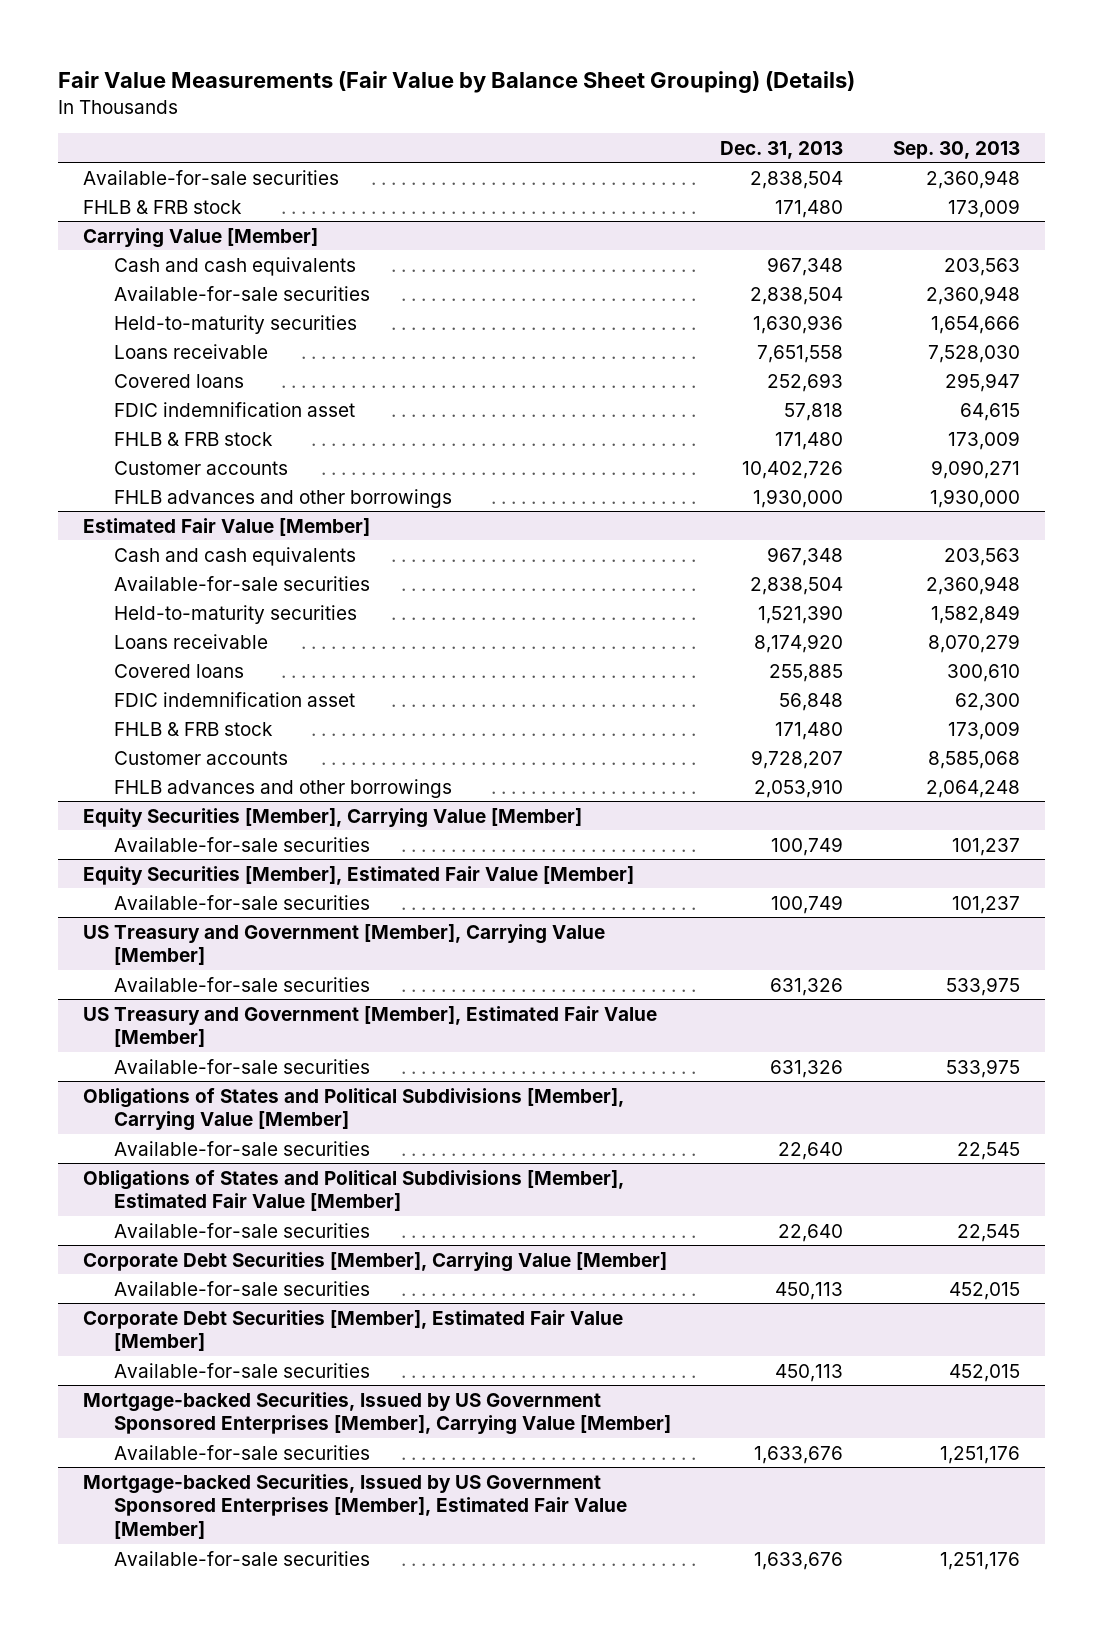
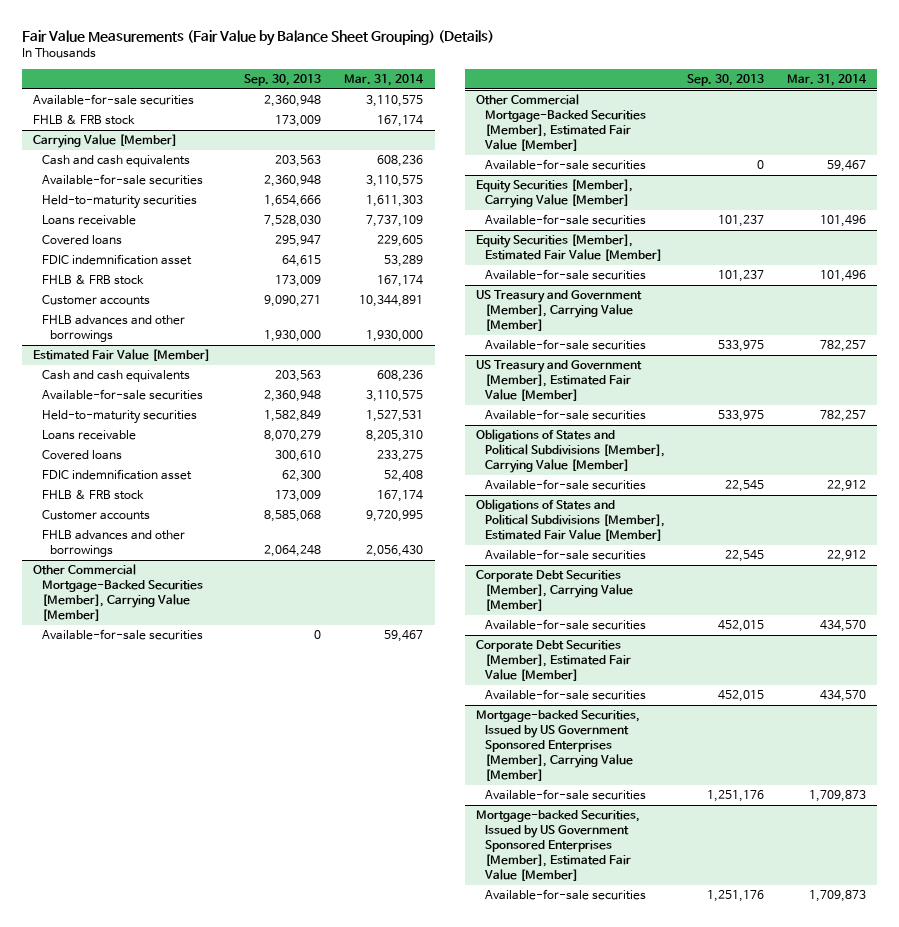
[720,140,844,159] Dec. 31, 2013 -> none
none -> [344,74,425,87] Mar. 31, 2014
none -> [33,564,203,622] Other Commercial Mortgage-Backed Securities [Member], Carrying Value [Member]
none -> [41,629,203,641] Available-for-sale securities
none -> [475,94,646,152] Other Commercial Mortgage-Backed Securities [Member], Estimated Fair Value [Member]
none -> [484,159,646,171] Available-for-sale securities

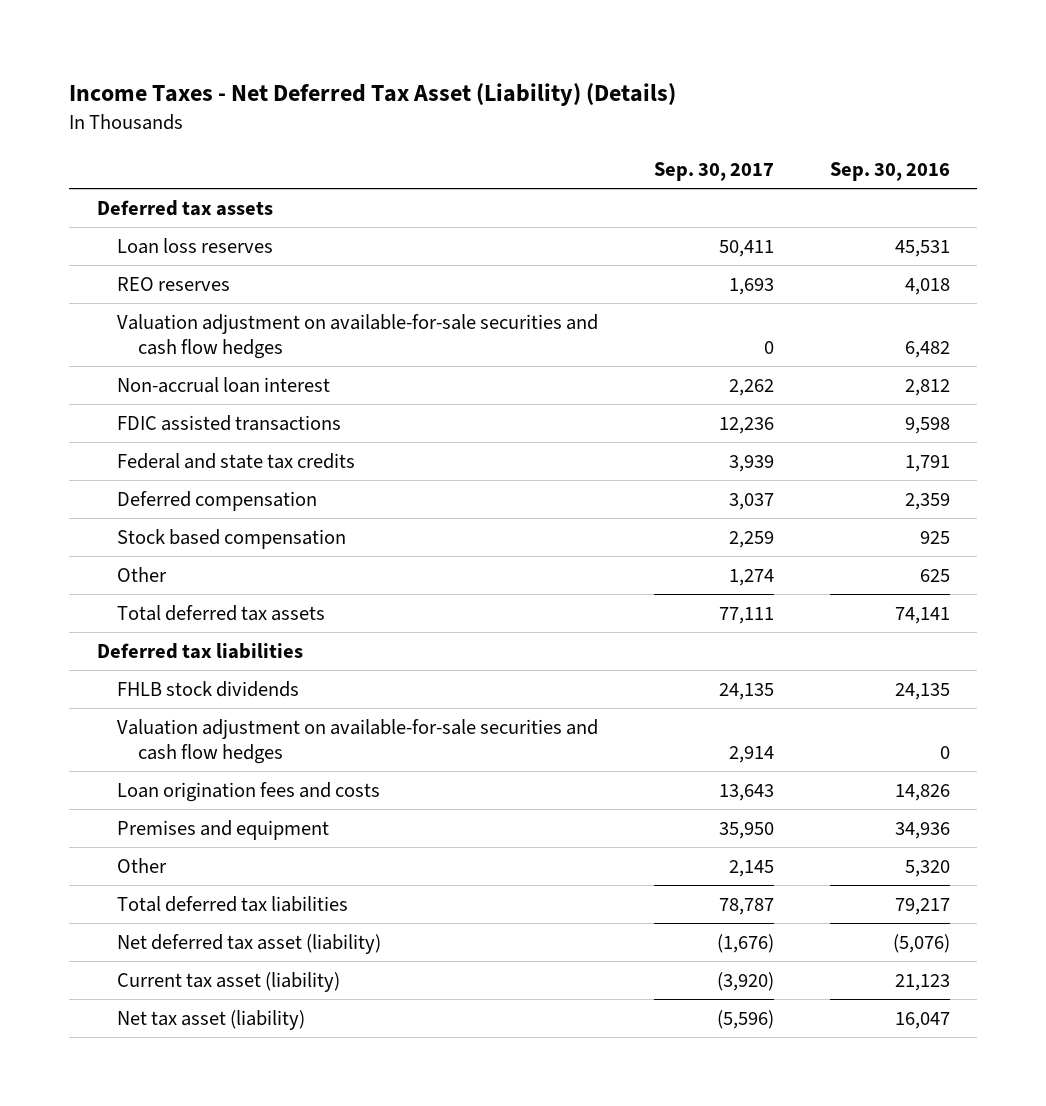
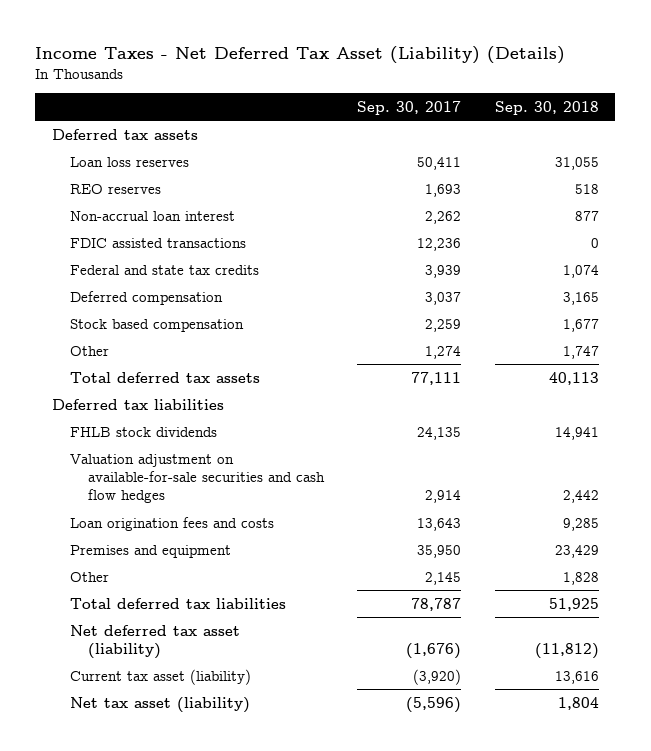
[829,161,950,181] Sep. 30, 2016 -> none
none -> [494,100,599,115] Sep. 30, 2018
[117,314,599,359] Valuation adjustment on available-for-sale securities and cash flow hedges -> none

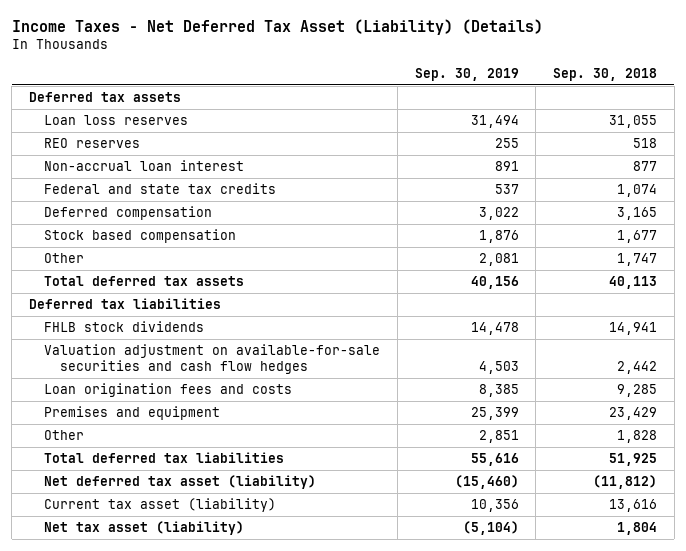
[357,100,462,115] Sep. 30, 2017 -> none
none -> [414,67,519,81] Sep. 30, 2019
[70,237,247,248] FDIC assisted transactions -> none

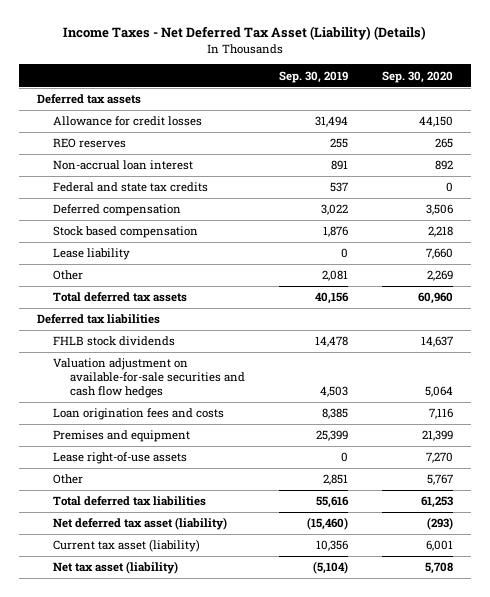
[552,67,657,81] Sep. 30, 2018 -> none
none -> [382,70,454,83] Sep. 30, 2020
[44,115,189,126] Loan loss reserves -> [53,116,203,127] Allowance for credit losses
none -> [53,248,131,261] Lease liability
none -> [53,452,188,465] Lease right-of-use assets

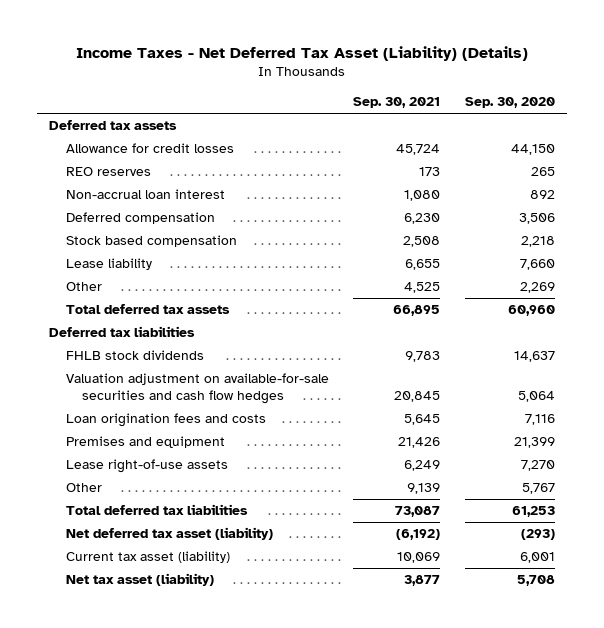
[279,70,349,83] Sep. 30, 2019 -> none
none -> [353,97,441,109] Sep. 30, 2021
[53,182,209,193] Federal and state tax credits -> none

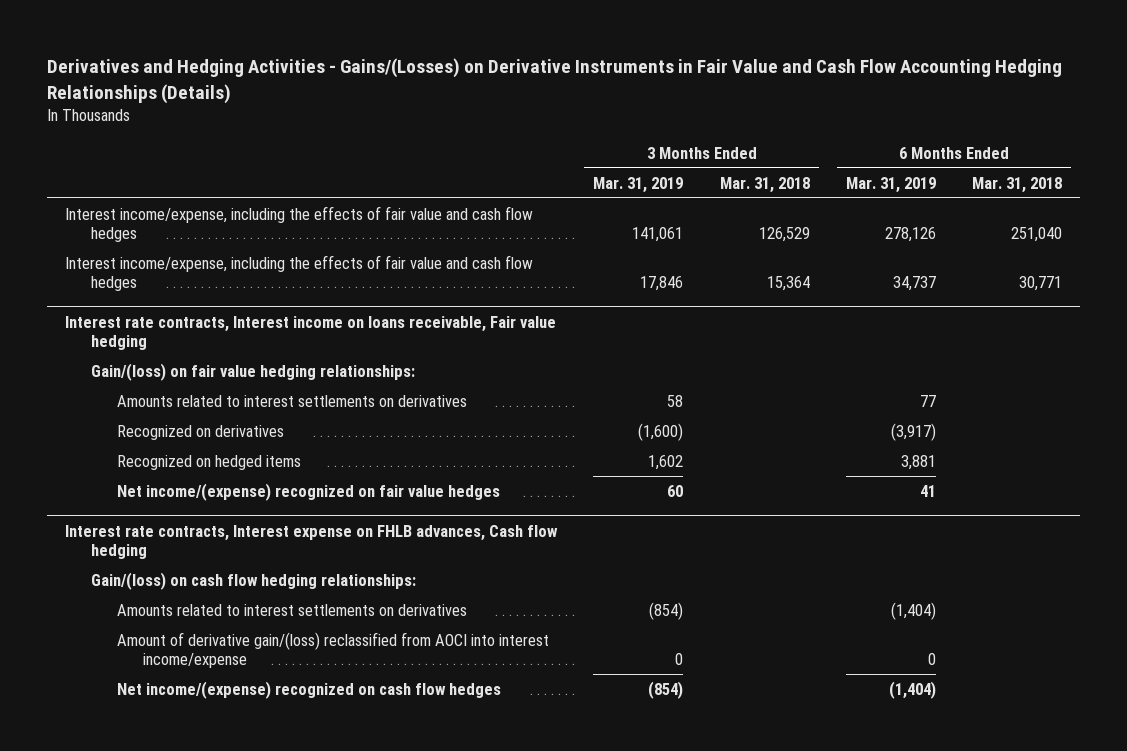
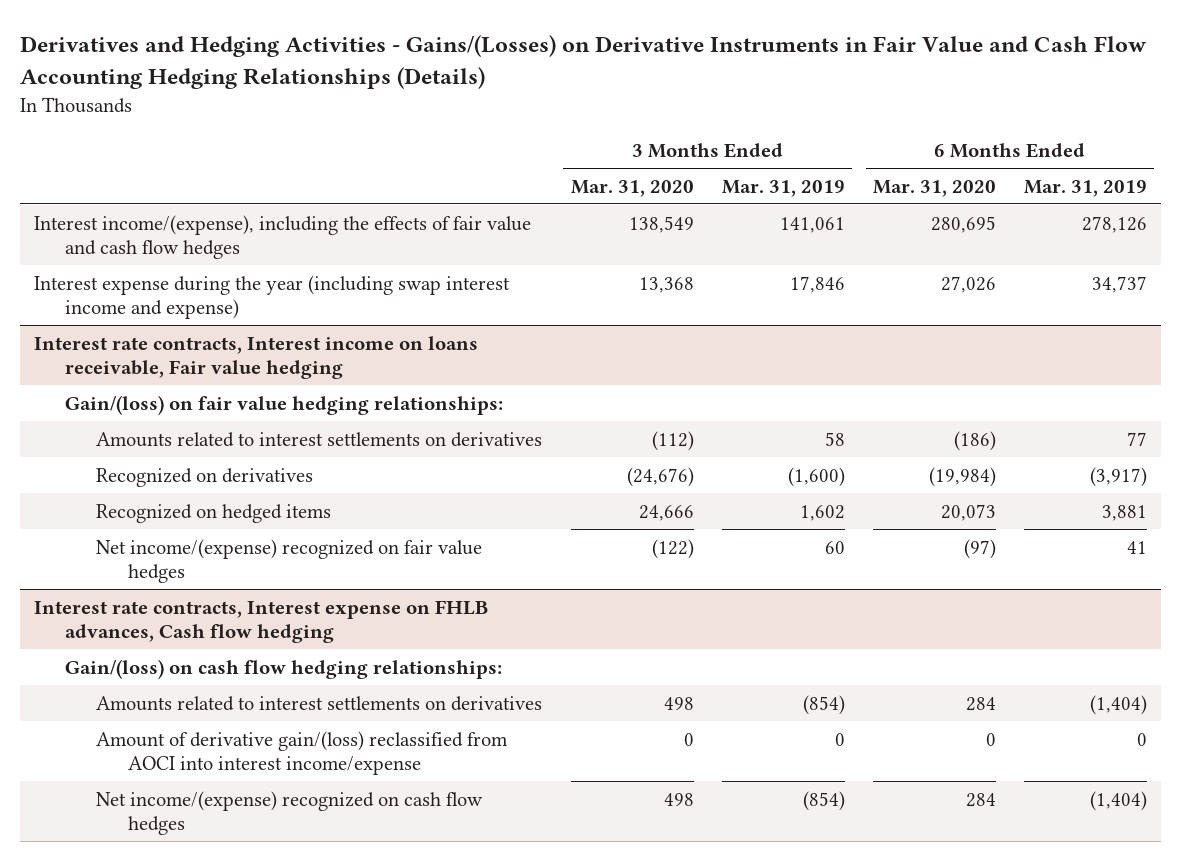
[719,176,810,193] Mar. 31, 2018 -> none
[972,176,1063,193] Mar. 31, 2018 -> none
none -> [570,179,694,197] Mar. 31, 2020
none -> [872,179,996,197] Mar. 31, 2020
[65,205,534,243] Interest income/expense, including the effects of fair value and cash flow hedges -> [33,214,531,259] Interest income/(expense), including the effects of fair value and cash flow hedges
[65,254,534,292] Interest income/expense, including the effects of fair value and cash flow hedges -> [33,274,510,319] Interest expense during the year (including swap interest income and expense)

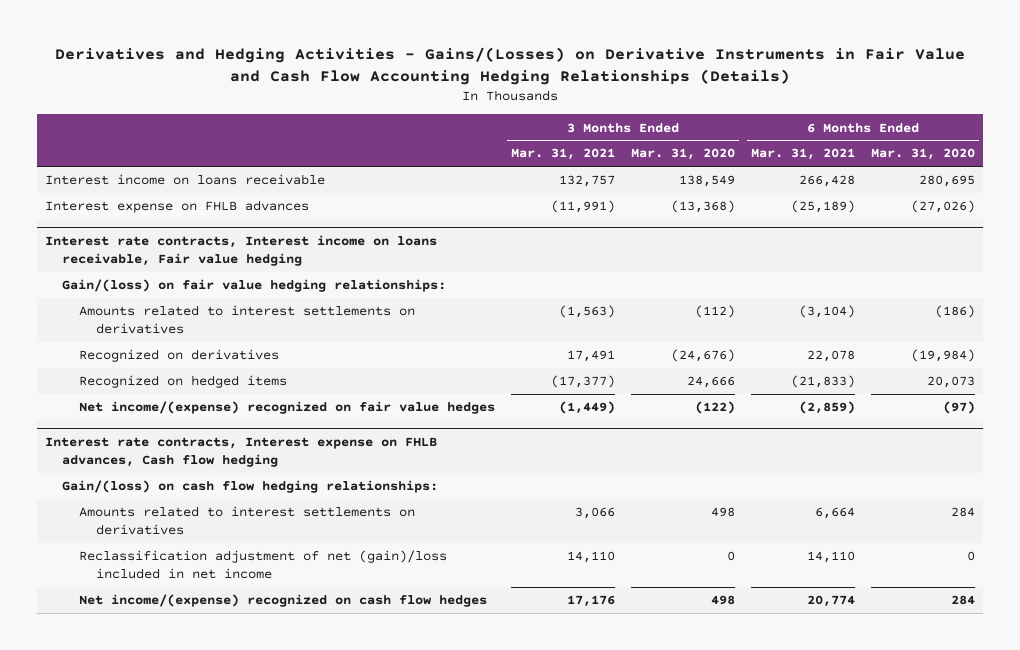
[721,179,845,197] Mar. 31, 2019 -> none
[1024,179,1148,197] Mar. 31, 2019 -> none
none -> [511,148,616,161] Mar. 31, 2021
none -> [751,148,856,161] Mar. 31, 2021
[33,274,510,319] Interest expense during the year (including swap interest income and expense) -> none
[33,214,531,259] Interest income/(expense), including the effects of fair value and cash flow hedges -> [45,174,326,186] Interest income on loans receivable
none -> [45,200,310,214] Interest expense on FHLB advances
[96,730,509,775] Amount of derivative gain/(loss) reclassified from AOCI into interest income/expense -> [78,550,447,580] Reclassification adjustment of net (gain)/loss included in net income

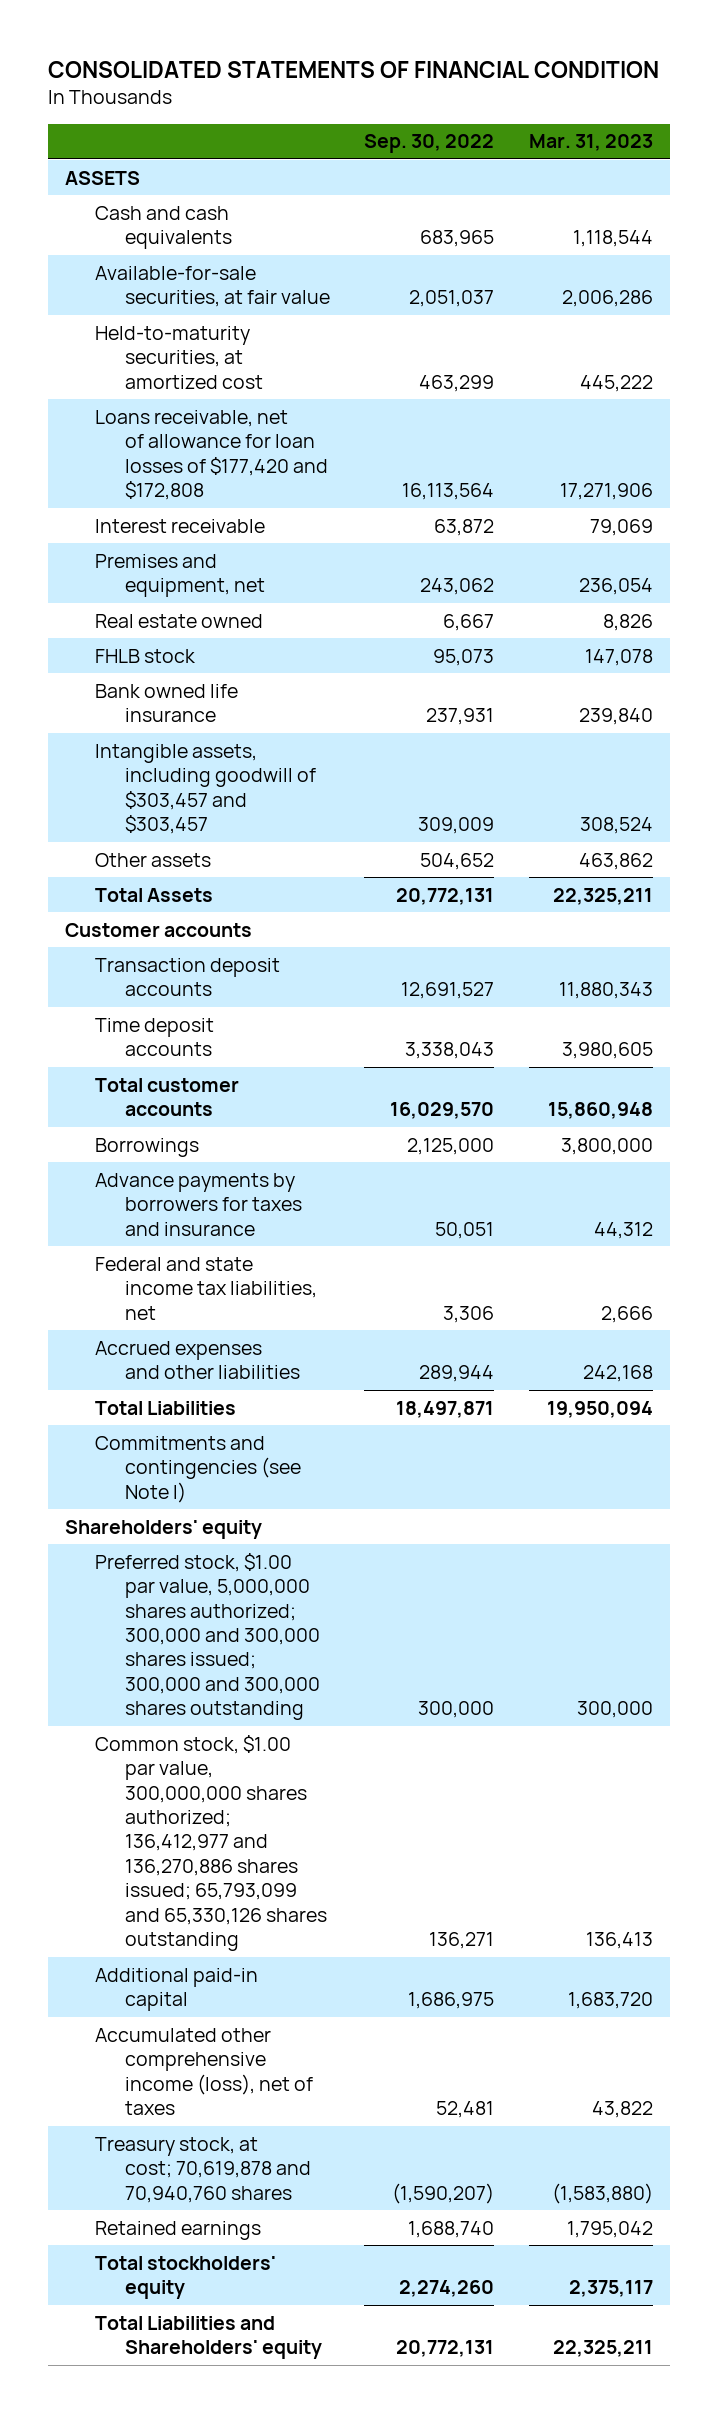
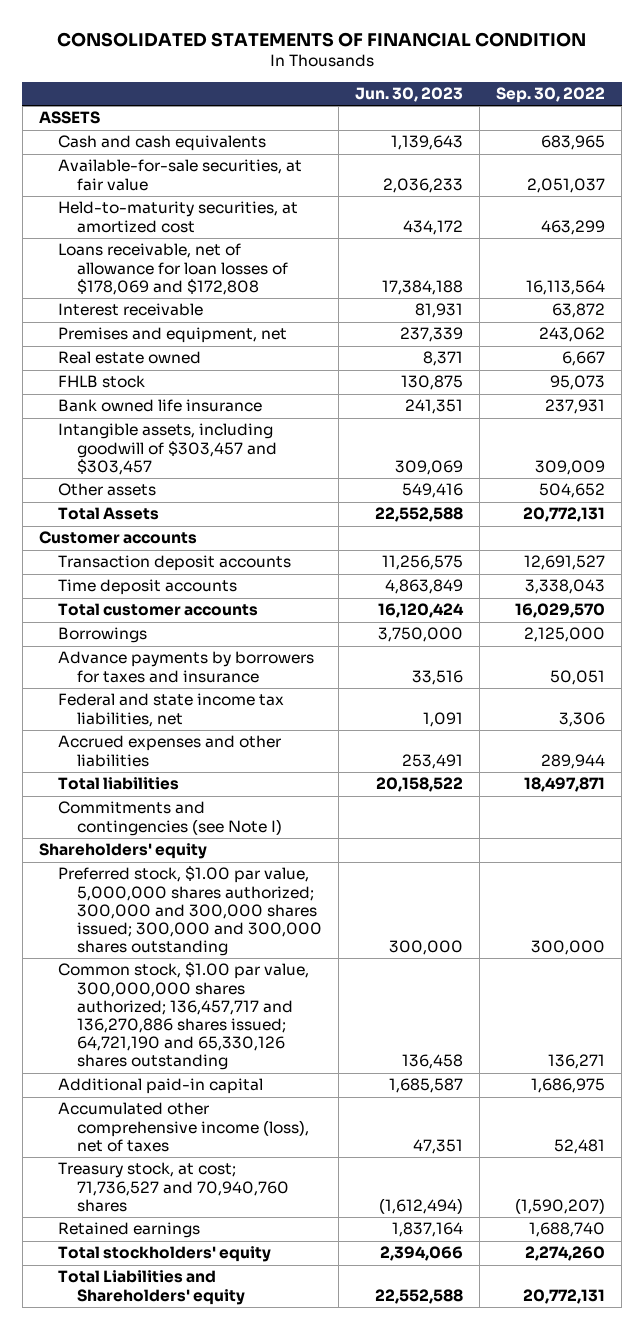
[528,134,653,152] Mar. 31, 2023 -> none
none -> [354,87,463,103] Jun. 30, 2023
[94,409,328,501] Loans receivable, net of allowance for loan losses of $177,420 and $172,808 -> [57,243,288,295] Loans receivable, net of allowance for loan losses of $178,069 and $172,808
[94,1400,236,1415] Total Liabilities -> [57,777,179,791] Total liabilities
[94,1734,327,1952] Common stock, $1.00 par value, 300,000,000 shares authorized; 136,412,977 and 136,270,886 shares issued; 65,793,099 and 65,330,126 shares outstanding -> [57,962,309,1071] Common stock, $1.00 par value, 300,000,000 shares authorized; 136,457,717 and 136,270,886 shares issued; 64,721,190 and 65,330,126 shares outstanding
[94,2136,311,2203] Treasury stock, at cost; 70,619,878 and 70,940,760 shares -> [57,1162,289,1212] Treasury stock, at cost; 71,736,527 and 70,940,760 shares

